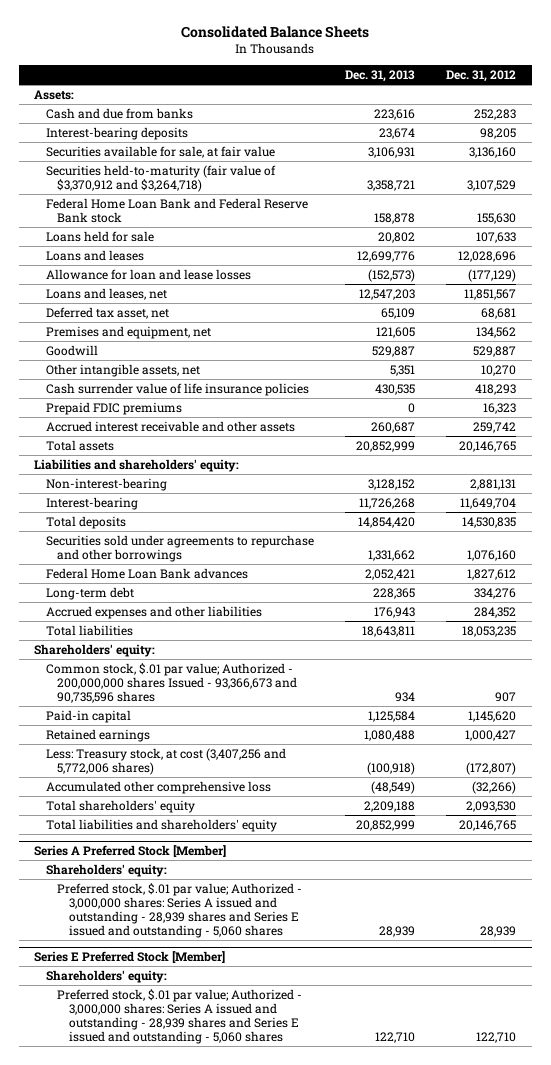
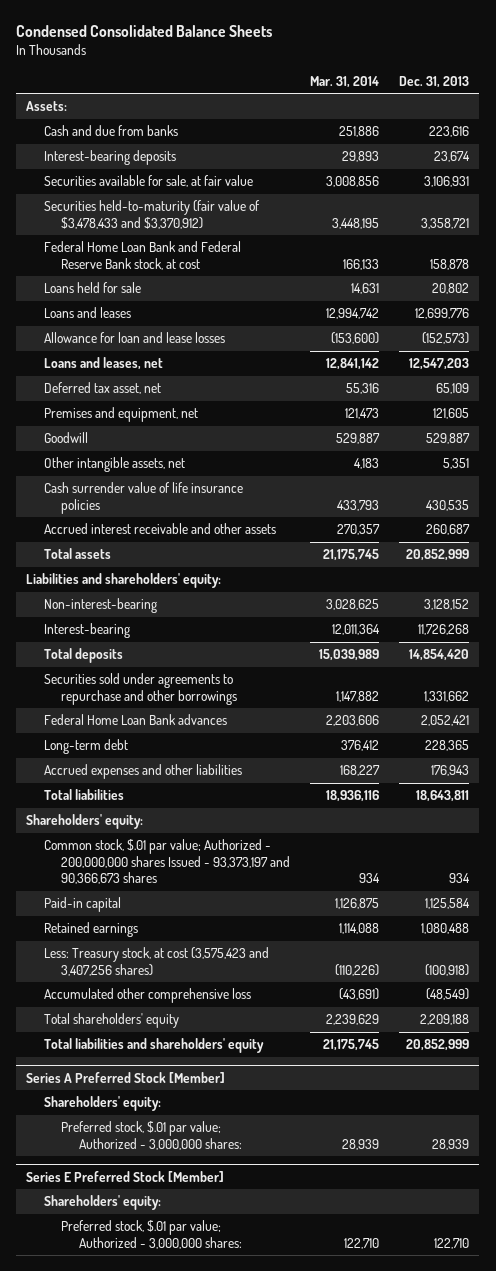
[181,26,370,39] Consolidated Balance Sheets -> [16,24,273,37] Condensed Consolidated Balance Sheets
[446,70,517,83] Dec. 31, 2012 -> none
none -> [310,75,380,88] Mar. 31, 2014
[45,164,276,192] Securities held-to-maturity (fair value of $3,370,912 and $3,264,718) -> [43,200,260,229] Securities held-to-maturity (fair value of $3,478,433 and $3,370,912)
[45,197,308,223] Federal Home Loan Bank and Federal Reserve Bank stock -> [43,241,241,270] Federal Home Loan Bank and Federal Reserve Bank stock, at cost
[45,401,182,415] Prepaid FDIC premiums -> none
[45,662,298,704] Common stock, $.01 par value; Authorized - 200,000,000 shares Issued - 93,366,673 and 90,735,596 shares -> [43,839,291,884] Common stock, $.01 par value; Authorized - 200,000,000 shares Issued - 93,373,197 and 90,366,673 shares
[45,747,286,775] Less: Treasury stock, at cost (3,407,256 and 5,772,006 shares) -> [43,947,269,976] Less: Treasury stock, at cost (3,575,423 and 3,407,256 shares)
[57,882,303,939] Preferred stock, $.01 par value; Authorized - 3,000,000 shares: Series A issued and outstanding - 28,939 shares and Series E issued and outstanding - 5,060 shares -> [61,1121,242,1150] Preferred stock, $.01 par value; Authorized - 3,000,000 shares:
[57,988,303,1045] Preferred stock, $.01 par value; Authorized - 3,000,000 shares: Series A issued and outstanding - 28,939 shares and Series E issued and outstanding - 5,060 shares -> [61,1220,242,1249] Preferred stock, $.01 par value; Authorized - 3,000,000 shares:

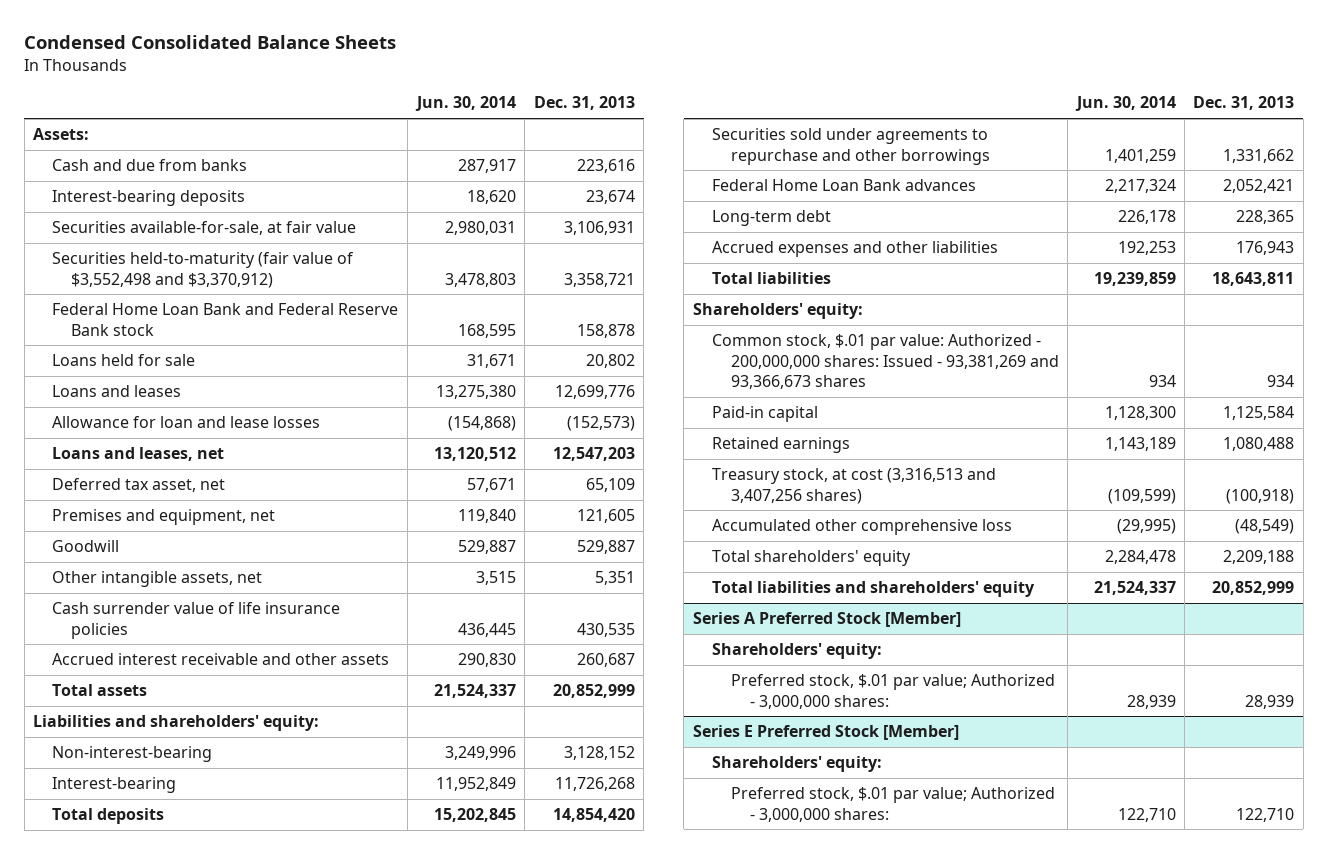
[310,75,380,88] Mar. 31, 2014 -> none
none -> [414,96,516,112] Jun. 30, 2014
[43,175,253,188] Securities available for sale, at fair value -> [52,221,357,236] Securities available-for-sale, at fair value
[43,200,260,229] Securities held-to-maturity (fair value of $3,478,433 and $3,370,912) -> [52,252,355,288] Securities held-to-maturity (fair value of $3,552,498 and $3,370,912)
[43,241,241,270] Federal Home Loan Bank and Federal Reserve Bank stock, at cost -> [52,303,399,336] Federal Home Loan Bank and Federal Reserve Bank stock
[43,839,291,884] Common stock, $.01 par value; Authorized - 200,000,000 shares Issued - 93,373,197 and 90,366,673 shares -> [711,334,1059,389] Common stock, $.01 par value: Authorized - 200,000,000 shares: Issued - 93,381,269 and 93,366,673 shares
[43,947,269,976] Less: Treasury stock, at cost (3,575,423 and 3,407,256 shares) -> [711,468,996,504] Treasury stock, at cost (3,316,513 and 3,407,256 shares)

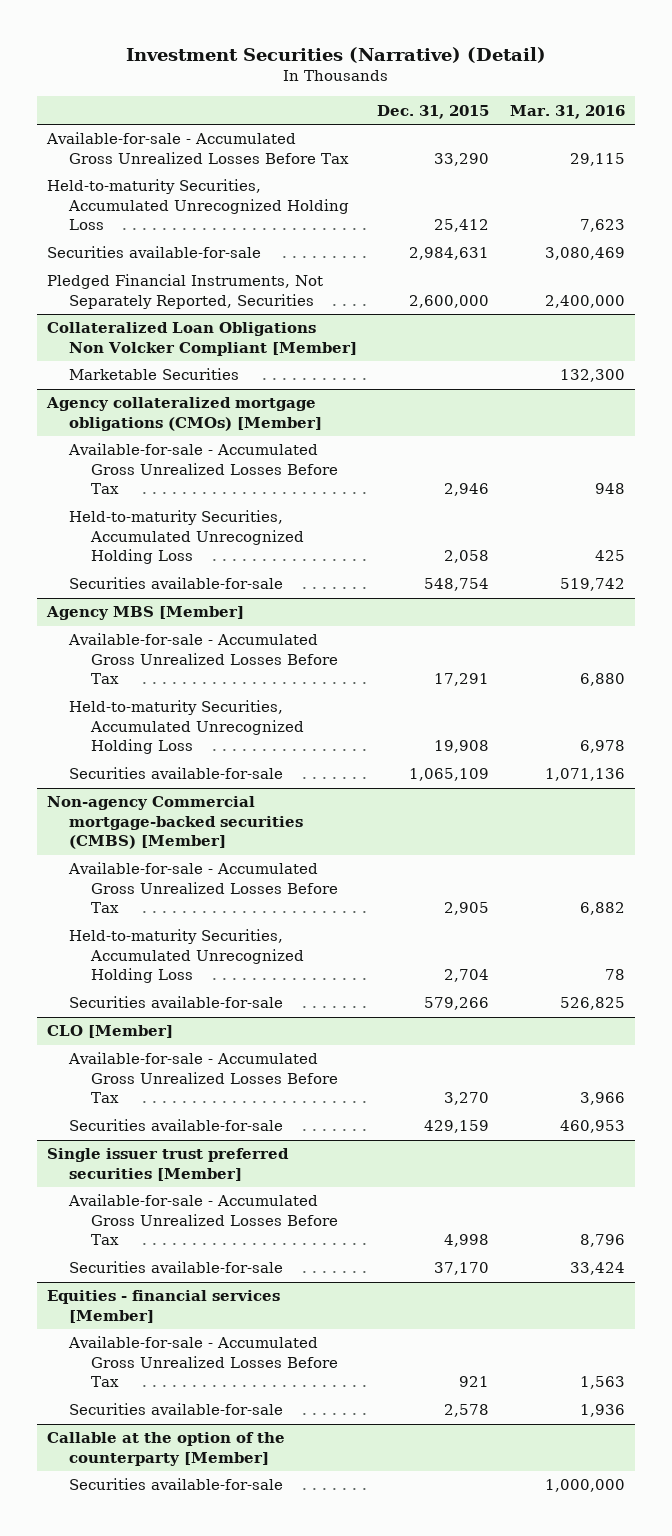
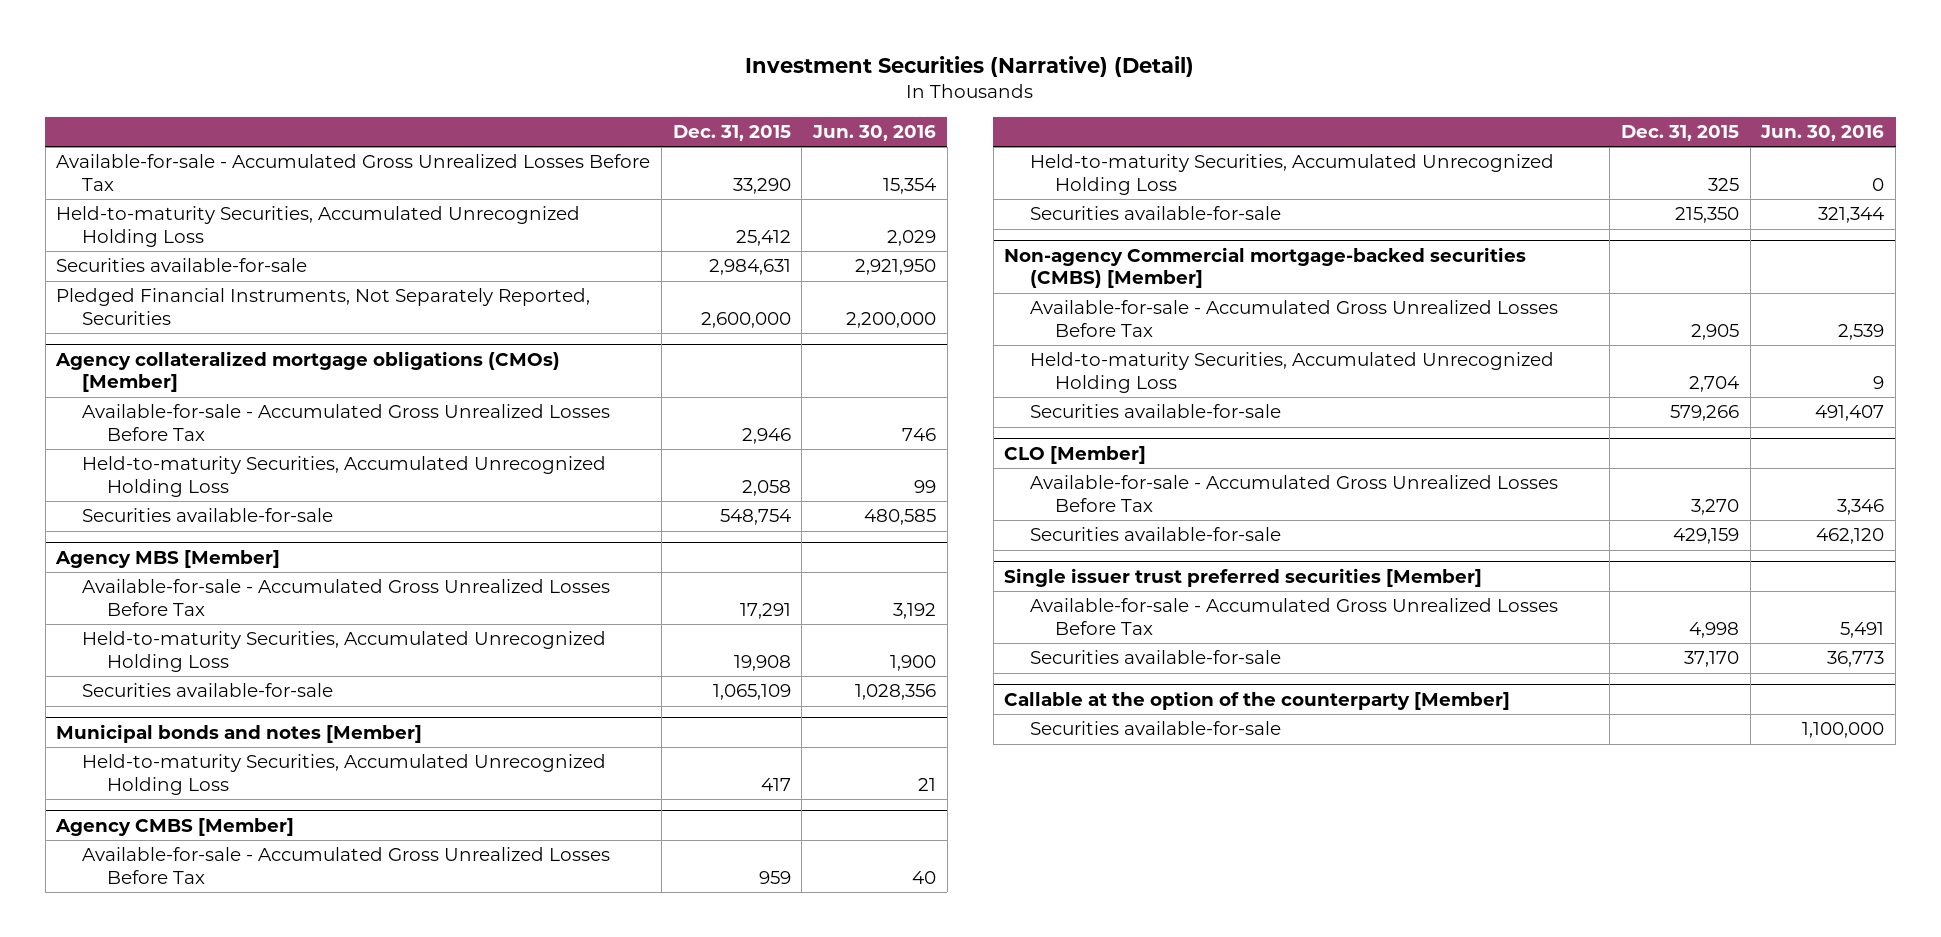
[509,104,625,119] Mar. 31, 2016 -> none
none -> [812,124,937,141] Jun. 30, 2016
[47,322,357,356] Collateralized Loan Obligations Non Volcker Compliant [Member] -> none
[68,368,239,381] Marketable Securities -> none
none -> [56,723,423,743] Municipal bonds and notes [Member]
none -> [81,754,606,795] Held-to-maturity Securities, Accumulated Unrecognized Holding Loss
none -> [55,817,295,836] Agency CMBS [Member]
none -> [81,847,610,884] Available-for-sale - Accumulated Gross Unrealized Losses Before Tax
none -> [1029,154,1554,195] Held-to-maturity Securities, Accumulated Unrecognized Holding Loss
none -> [1029,206,1281,221] Securities available-for-sale
[47,1290,281,1323] Equities - financial services [Member] -> none
[67,1336,338,1388] Available-for-sale - Accumulated Gross Unrealized Losses Before Tax -> none
[68,1403,283,1416] Securities available-for-sale -> none

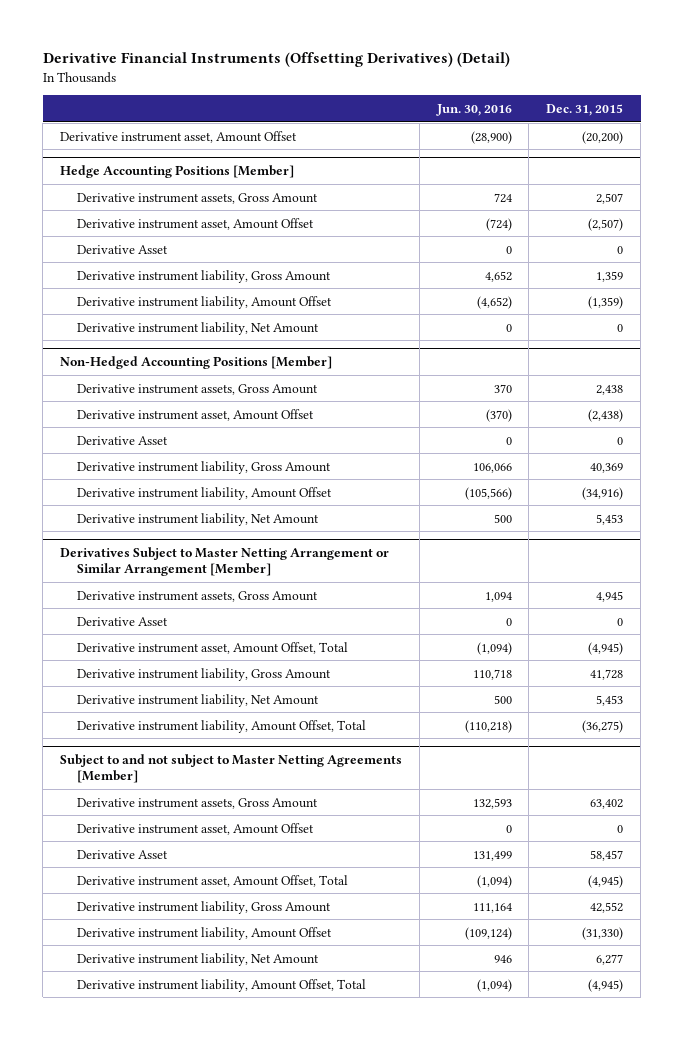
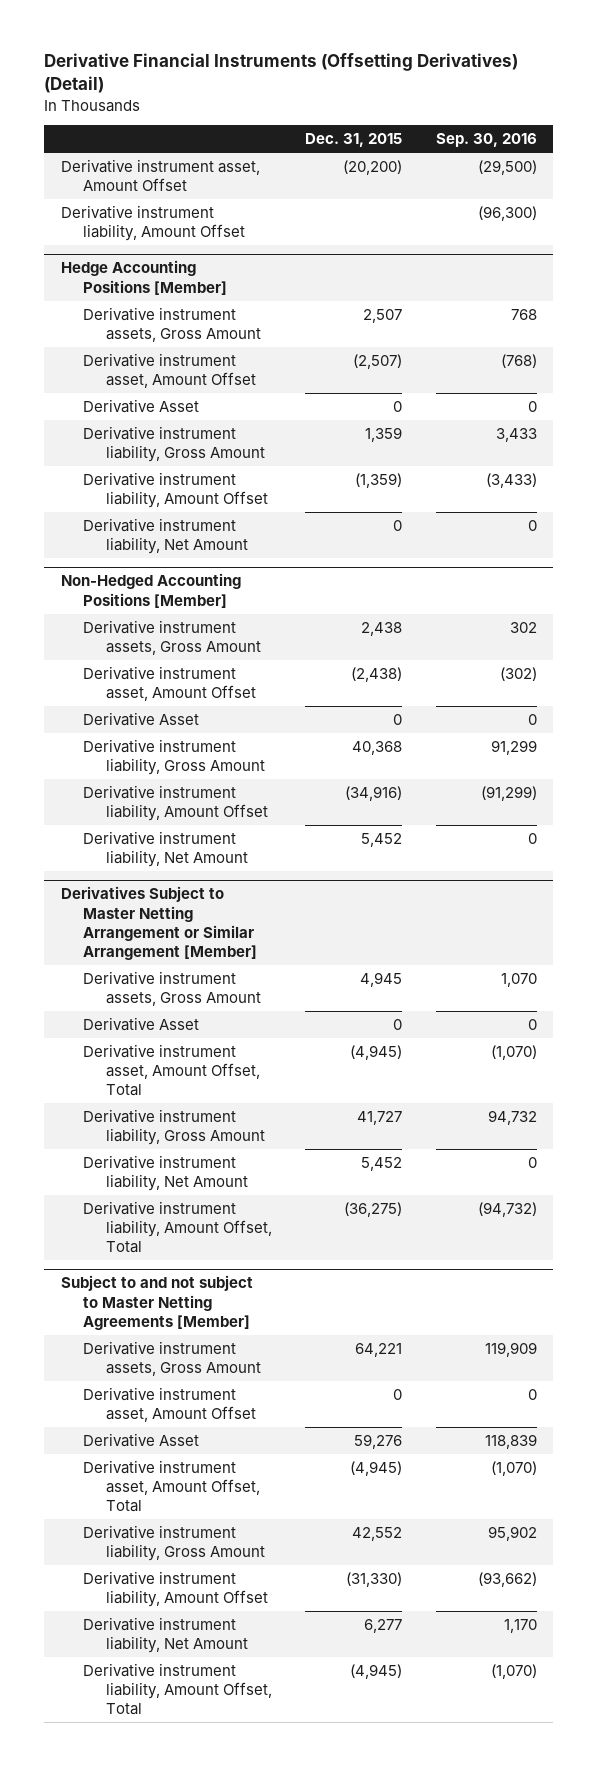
[435,103,512,116] Jun. 30, 2016 -> none
none -> [435,133,537,148] Sep. 30, 2016
none -> [60,204,246,242] Derivative instrument liability, Amount Offset
[590,462,624,473] 40,369 -> [352,740,403,755] 40,368
[596,513,624,525] 5,453 -> [361,832,403,847] 5,452
[590,668,624,680] 41,728 -> [357,1110,403,1125] 41,727
[596,694,624,706] 5,453 -> [361,1156,403,1171] 5,452
[590,798,624,809] 63,402 -> [355,1342,403,1357] 64,221
[590,849,624,861] 58,457 -> [354,1433,403,1449] 59,276

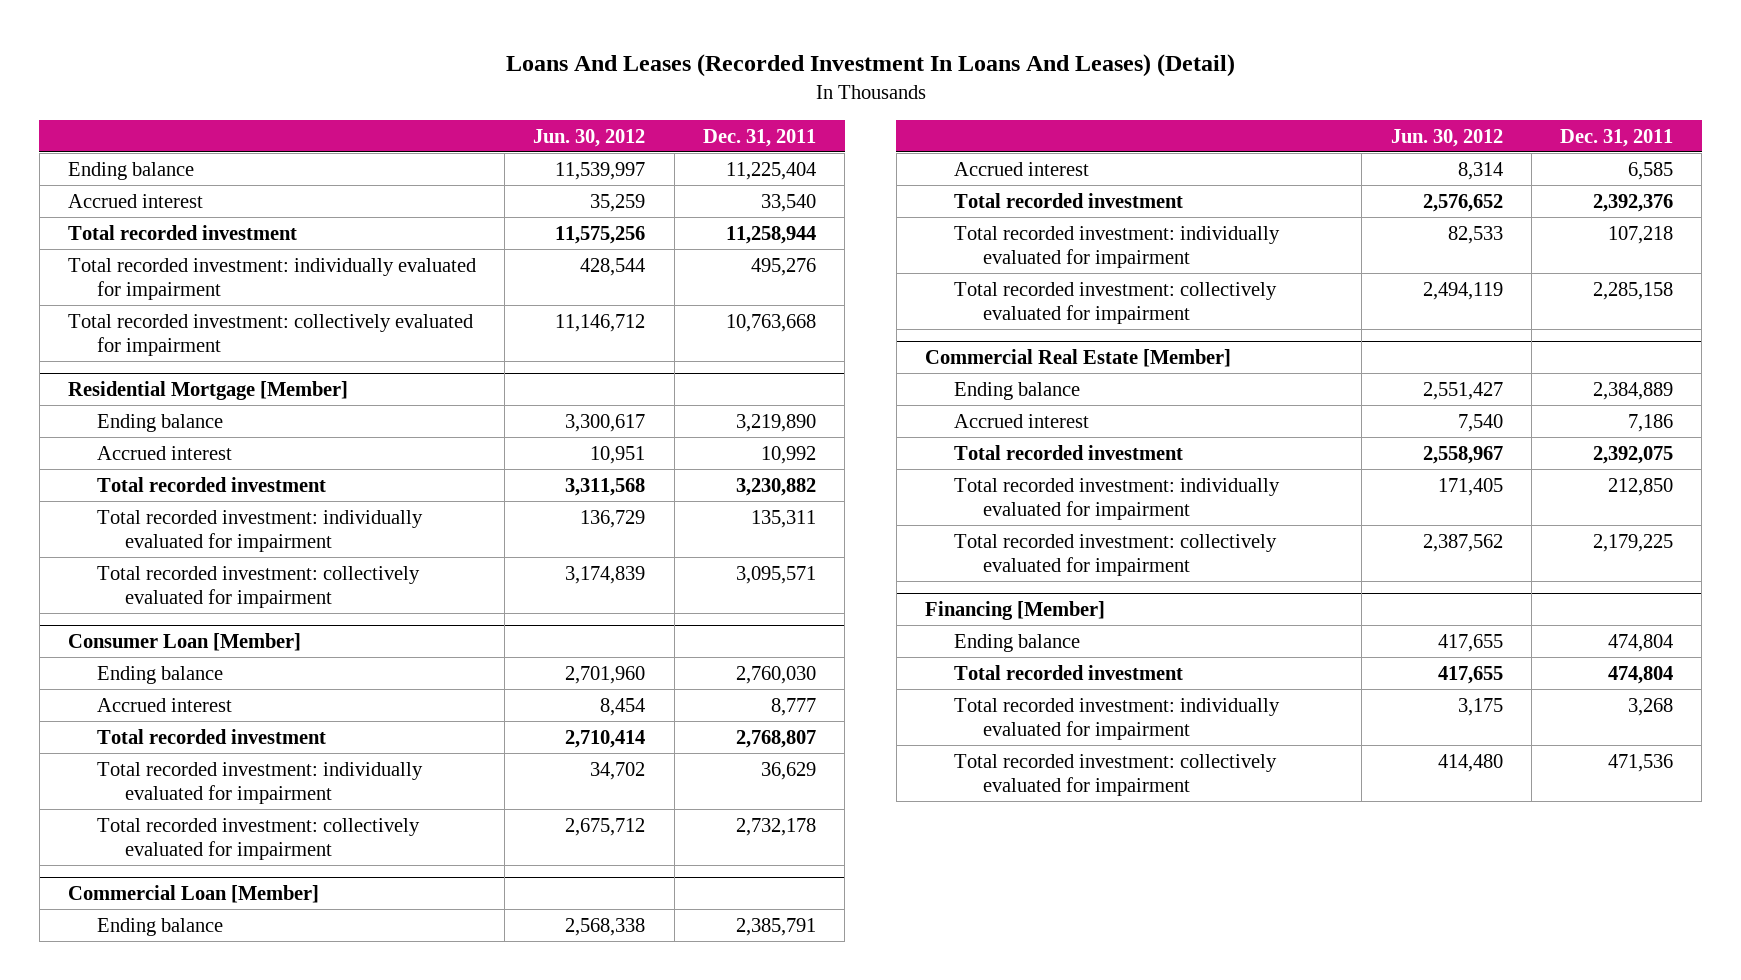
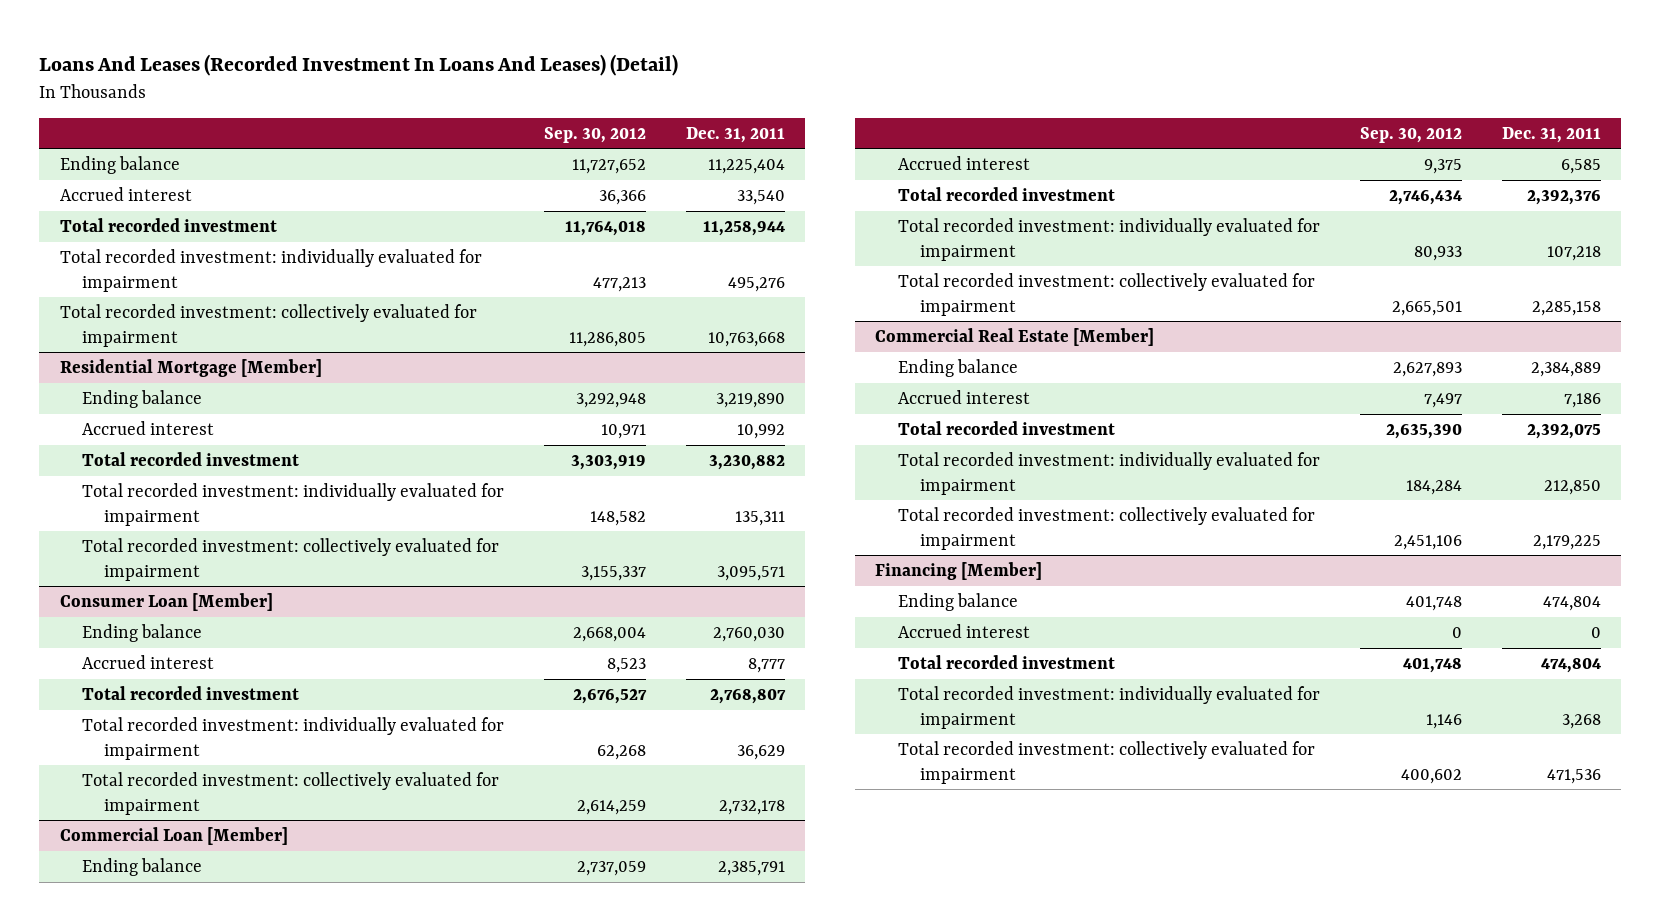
[533,128,646,147] Jun. 30, 2012 -> none
none -> [543,126,646,143] Sep. 30, 2012
none -> [897,624,1030,639] Accrued interest

